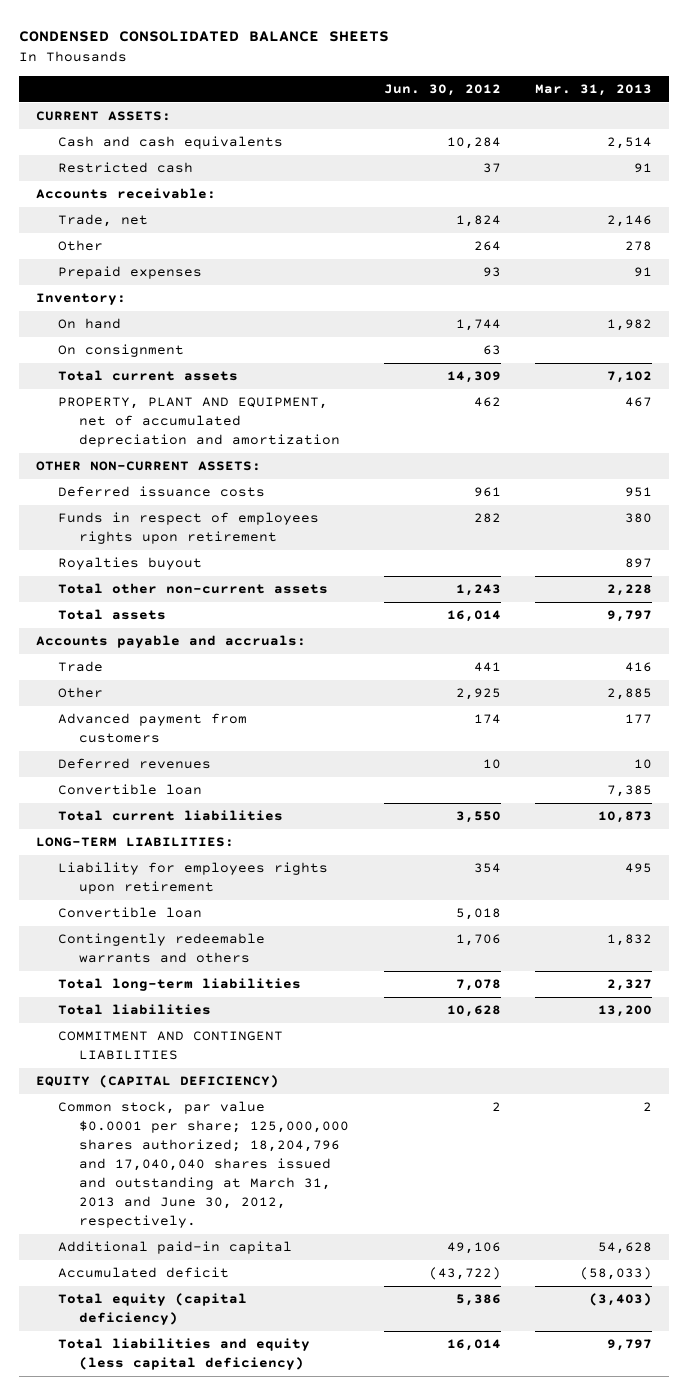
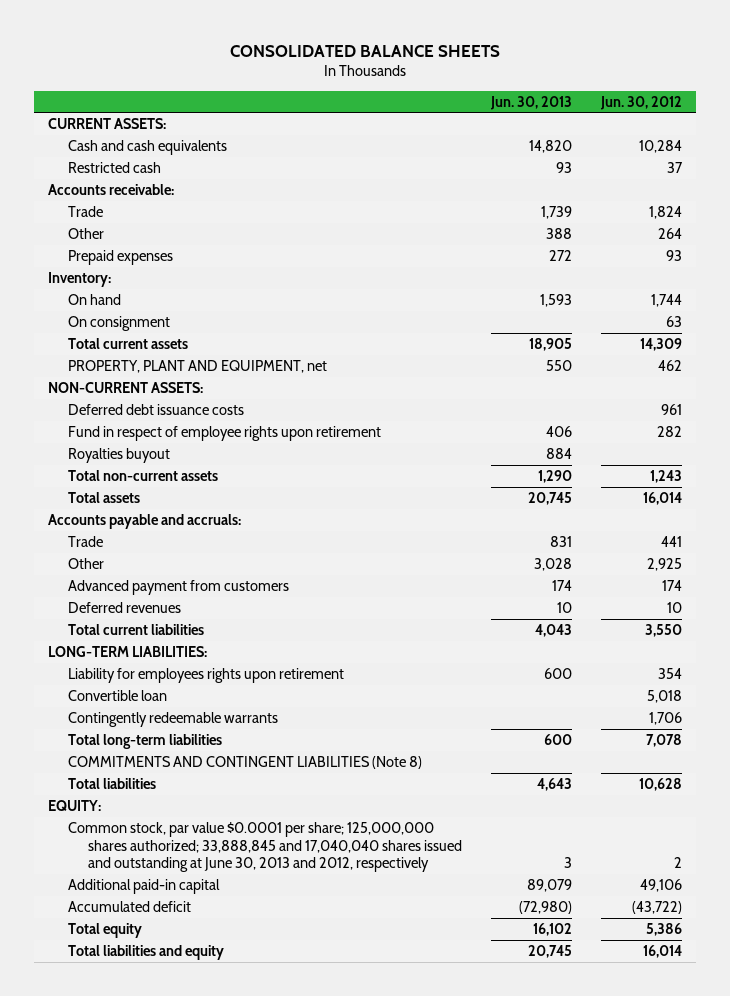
[18,31,389,43] CONDENSED CONSOLIDATED BALANCE SHEETS -> [230,44,501,57] CONSOLIDATED BALANCE SHEETS
[535,83,653,96] Mar. 31, 2013 -> none
none -> [489,95,572,110] Jun. 30, 2013
[57,214,148,228] Trade, net -> [68,205,104,217] Trade
[57,397,341,448] PROPERTY, PLANT AND EQUIPMENT, net of accumulated depreciation and amortization -> [68,359,328,373] PROPERTY, PLANT AND EQUIPMENT, net
[35,461,261,472] OTHER NON-CURRENT ASSETS: -> [48,381,204,393] NON-CURRENT ASSETS:
[57,486,265,498] Deferred issuance costs -> [68,403,245,415] Deferred debt issuance costs
[57,512,319,545] Funds in respect of employees rights upon retirement -> [68,425,382,441] Fund in respect of employee rights upon retirement
[57,583,328,595] Total other non-current assets -> [68,469,219,481] Total non-current assets
[57,784,202,796] Convertible loan -> none
[57,933,265,964] Contingently redeemable warrants and others -> [68,711,279,727] Contingently redeemable warrants
none -> [68,755,423,769] COMMITMENTS AND CONTINGENT LIABILITIES (Note 8)
[57,1031,283,1061] COMMITMENT AND CONTINGENT LIABILITIES -> none
[35,1075,279,1089] EQUITY (CAPITAL DEFICIENCY) -> [48,799,102,811] EQUITY:
[57,1101,350,1228] Common stock, par value $0.0001 per share; 125,000,000 shares authorized; 18,204,796 and 17,040,040 shares issued and outstanding at March 31, 2013 and June 30, 2012, respectively. -> [68,821,462,873] Common stock, par value $0.0001 per share; 125,000,000 shares authorized; 33,888,845 and 17,040,040 shares issued and outstanding at June 30, 2013 and 2012, respectively
[57,1293,247,1326] Total equity (capital deficiency) -> [68,922,143,938] Total equity
[57,1338,310,1371] Total liabilities and equity (less capital deficiency) -> [68,944,225,960] Total liabilities and equity

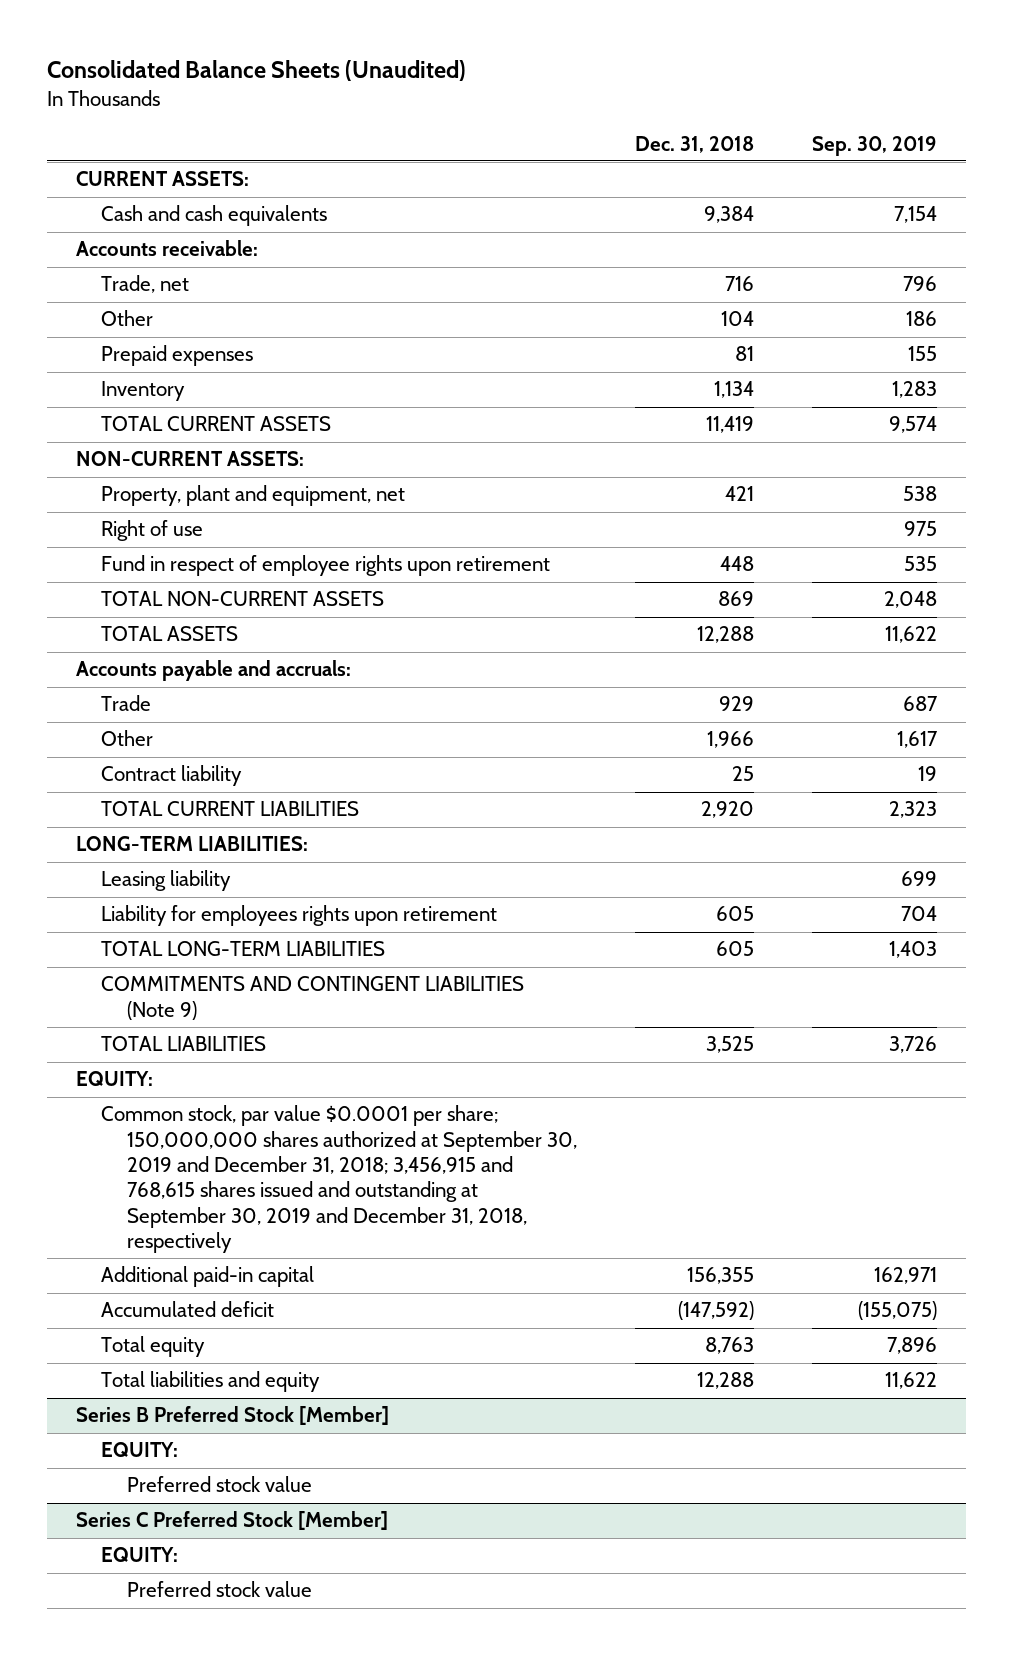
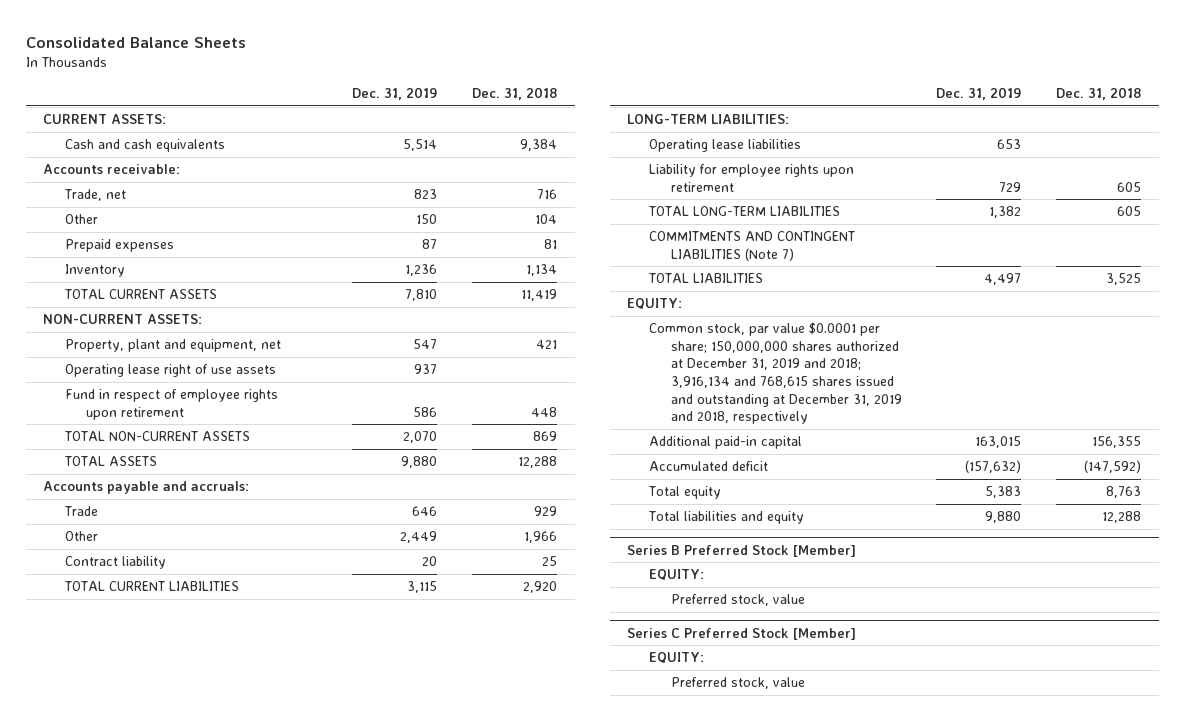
[46,60,466,82] Consolidated Balance Sheets (Unaudited) -> [25,36,246,48] Consolidated Balance Sheets
[811,135,937,156] Sep. 30, 2019 -> none
none -> [352,87,438,101] Dec. 31, 2019
[101,520,204,542] Right of use -> [64,364,276,378] Operating lease right of use assets
[101,870,232,892] Leasing liability -> [649,139,802,153] Operating lease liabilities
[101,905,498,927] Liability for employees rights upon retirement -> [649,164,855,192] Liability for employee rights upon retirement
[101,976,525,1020] COMMITMENTS AND CONTINGENT LIABILITIES (Note 9) -> [649,231,856,261] COMMITMENTS AND CONTINGENT LIABILITIES (Note 7)
[101,1105,577,1254] Common stock, par value $0.0001 per share; 150,000,000 shares authorized at September 30, 2019 and December 31, 2018; 3,456,915 and 768,615 shares issued and outstanding at September 30, 2019 and December 31, 2018, respectively -> [649,322,902,425] Common stock, par value $0.0001 per share; 150,000,000 shares authorized at December 31, 2019 and 2018; 3,916,134 and 768,615 shares issued and outstanding at December 31, 2019 and 2018, respectively
[126,1476,312,1493] Preferred stock value -> [670,594,805,607] Preferred stock, value
[126,1581,312,1598] Preferred stock value -> [670,677,805,690] Preferred stock, value

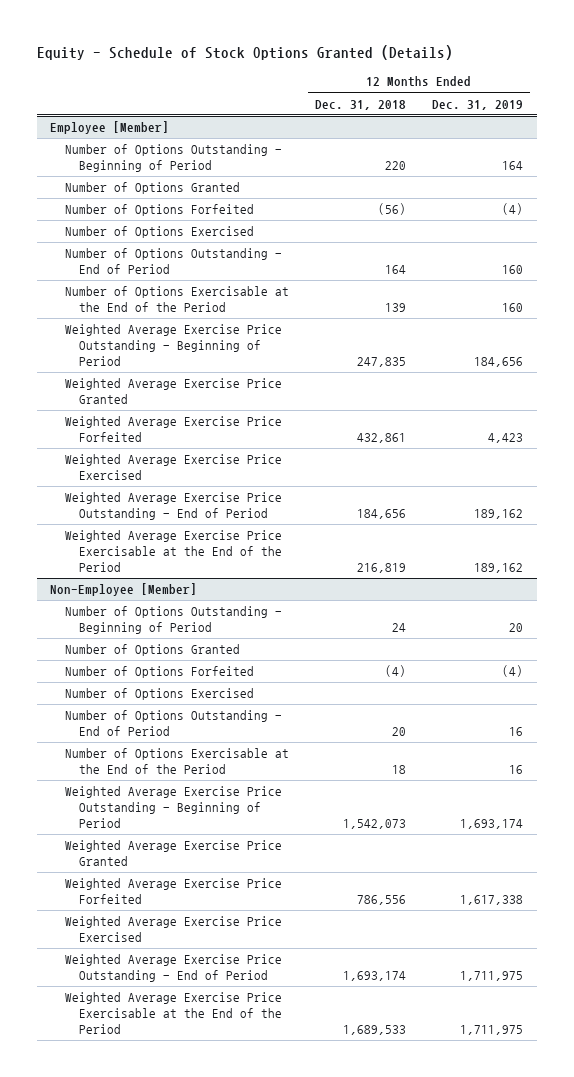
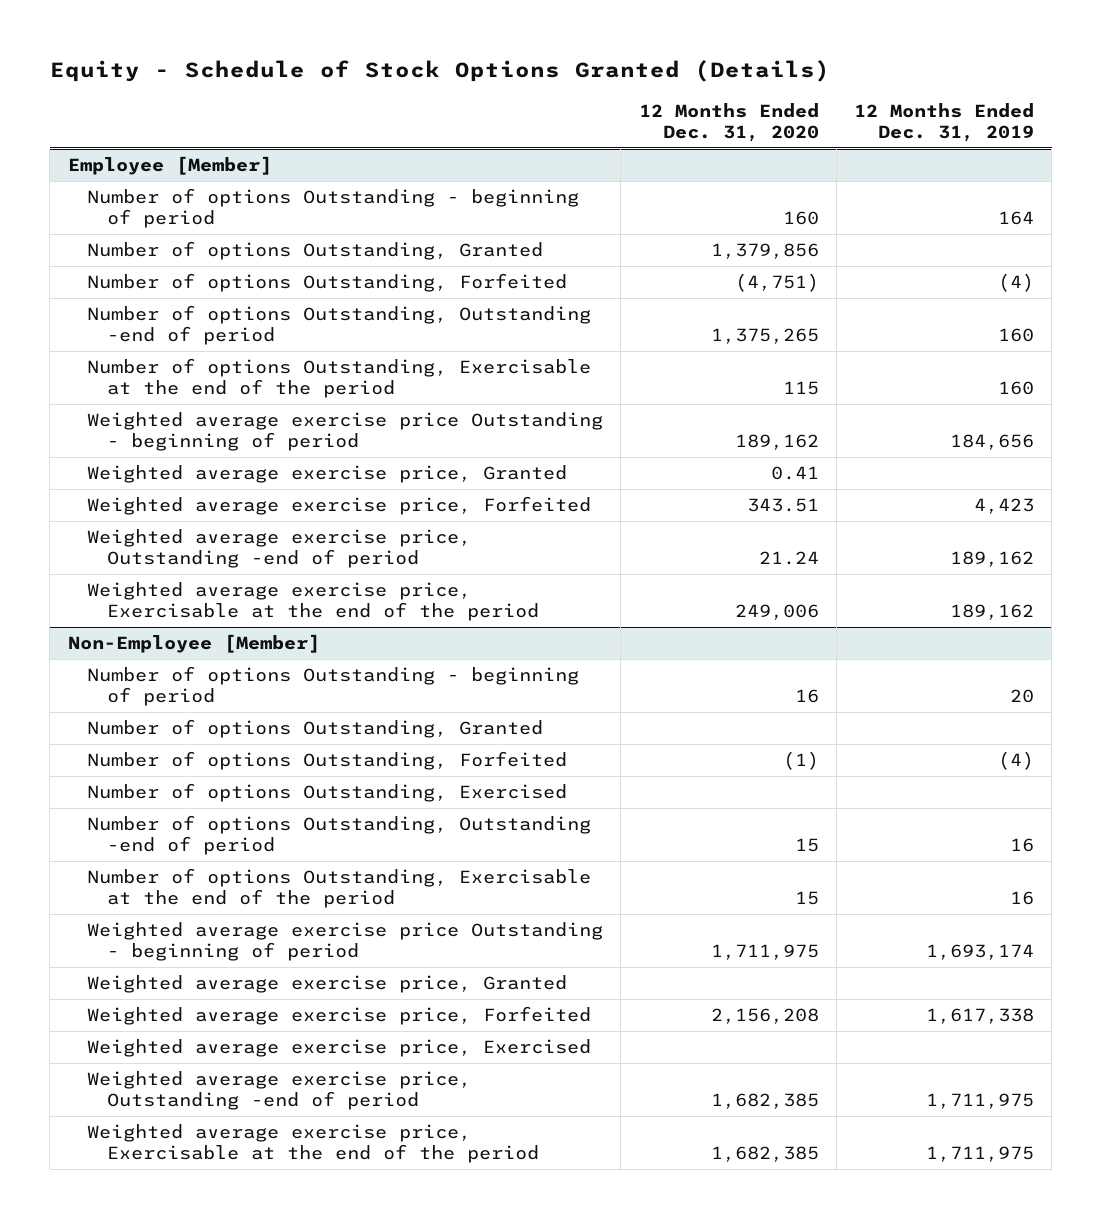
[314,99,406,110] Dec. 31, 2018 -> none
none -> [638,102,819,143] 12 Months Ended Dec. 31, 2020
[64,226,254,239] Number of Options Exercised -> none
[64,454,282,480] Weighted Average Exercise Price Exercised -> none
[64,144,282,172] Number of Options Outstanding - Beginning of Period -> [87,187,580,229] Number of options Outstanding - beginning of period
[64,182,240,195] Number of Options Granted -> [87,240,544,260] Number of options Outstanding, Granted
[64,204,254,217] Number of Options Forfeited -> [87,272,568,292] Number of options Outstanding, Forfeited
[64,248,282,274] Number of Options Outstanding - End of Period -> [87,304,592,346] Number of options Outstanding, Outstanding -end of period
[64,286,289,312] Number of Options Exercisable at the End of the Period -> [87,357,592,399] Number of options Outstanding, Exercisable at the end of the period
[64,324,282,366] Weighted Average Exercise Price Outstanding - Beginning of Period -> [87,411,604,452] Weighted average exercise price Outstanding - beginning of period
[64,378,282,404] Weighted Average Exercise Price Granted -> [87,464,568,483] Weighted average exercise price, Granted
[64,416,282,442] Weighted Average Exercise Price Forfeited -> [87,495,592,515] Weighted average exercise price, Forfeited
[64,492,282,520] Weighted Average Exercise Price Outstanding - End of Period -> [87,528,472,569] Weighted average exercise price, Outstanding -end of period
[64,530,282,572] Weighted Average Exercise Price Exercisable at the End of the Period -> [87,581,539,622] Weighted average exercise price, Exercisable at the end of the period
[64,606,282,634] Number of Options Outstanding - Beginning of Period -> [87,665,580,707] Number of options Outstanding - beginning of period
[64,644,240,657] Number of Options Granted -> [87,718,544,738] Number of options Outstanding, Granted
[64,666,254,679] Number of Options Forfeited -> [87,750,568,770] Number of options Outstanding, Forfeited
[64,688,254,701] Number of Options Exercised -> [87,782,568,802] Number of options Outstanding, Exercised
[64,710,282,736] Number of Options Outstanding - End of Period -> [87,814,592,856] Number of options Outstanding, Outstanding -end of period
[64,748,289,774] Number of Options Exercisable at the End of the Period -> [87,867,592,909] Number of options Outstanding, Exercisable at the end of the period
[64,786,282,828] Weighted Average Exercise Price Outstanding - Beginning of Period -> [87,921,604,962] Weighted average exercise price Outstanding - beginning of period
[64,840,282,866] Weighted Average Exercise Price Granted -> [87,974,568,993] Weighted average exercise price, Granted
[64,878,282,904] Weighted Average Exercise Price Forfeited -> [87,1005,592,1025] Weighted average exercise price, Forfeited
[64,916,282,942] Weighted Average Exercise Price Exercised -> [87,1038,592,1057] Weighted average exercise price, Exercised
[64,954,282,982] Weighted Average Exercise Price Outstanding - End of Period -> [87,1070,472,1111] Weighted average exercise price, Outstanding -end of period
[64,992,282,1034] Weighted Average Exercise Price Exercisable at the End of the Period -> [87,1123,539,1164] Weighted average exercise price, Exercisable at the end of the period

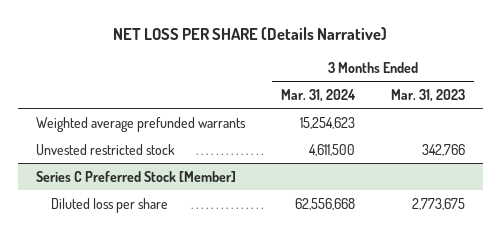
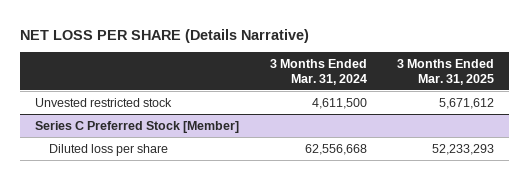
[390,88,465,102] Mar. 31, 2023 -> none
none -> [396,58,494,85] 3 Months Ended Mar. 31, 2025
[35,116,246,132] Weighted average prefunded warrants -> none

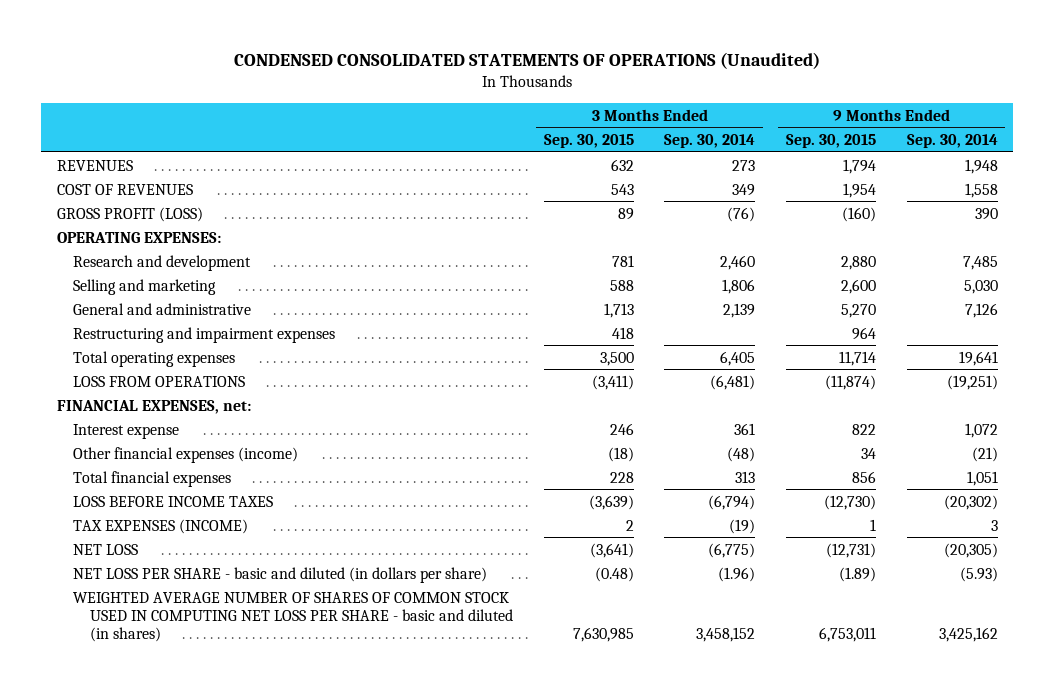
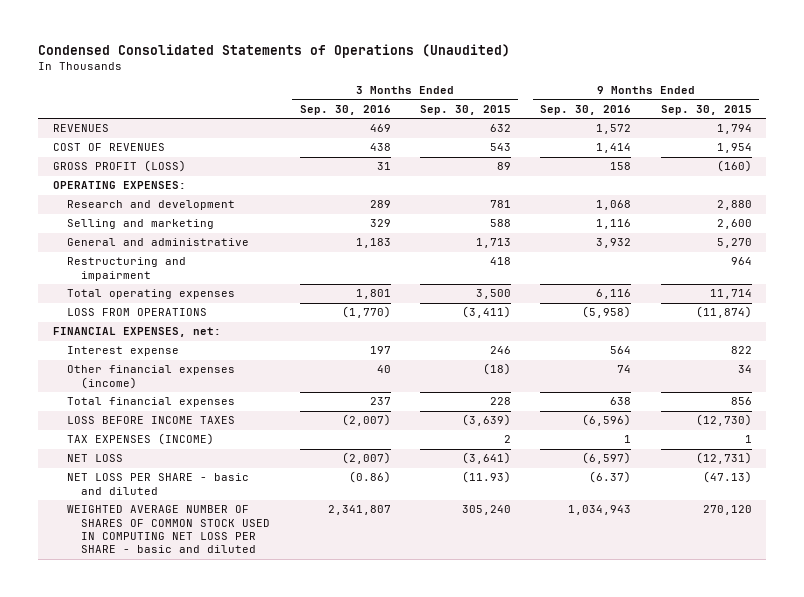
[234,51,821,69] CONDENSED CONSOLIDATED STATEMENTS OF OPERATIONS (Unaudited) -> [38,44,511,59] Condensed Consolidated Statements of Operations (Unaudited)
[664,134,756,149] Sep. 30, 2014 -> none
[906,134,998,149] Sep. 30, 2014 -> none
none -> [299,105,391,116] Sep. 30, 2016
none -> [540,105,632,116] Sep. 30, 2016
[73,326,336,343] Restructuring and impairment expenses -> [66,257,186,281] Restructuring and impairment
[73,566,488,583] NET LOSS PER SHARE - basic and diluted (in dollars per share) -> [66,473,249,495] NET LOSS PER SHARE - basic and diluted
[594,566,634,582] (0.48) -> [461,471,511,484] (11.93)
[839,566,877,582] (1.89) -> [702,471,752,484] (47.13)
[73,591,514,643] WEIGHTED AVERAGE NUMBER OF SHARES OF COMMON STOCK USED IN COMPUTING NET LOSS PER SHARE - basic and diluted (in shares) -> [66,505,271,554] WEIGHTED AVERAGE NUMBER OF SHARES OF COMMON STOCK USED IN COMPUTING NET LOSS PER SHARE - basic and diluted
[572,627,634,643] 7,630,985 -> [461,505,511,516] 305,240
[819,627,877,643] 6,753,011 -> [702,505,752,516] 270,120

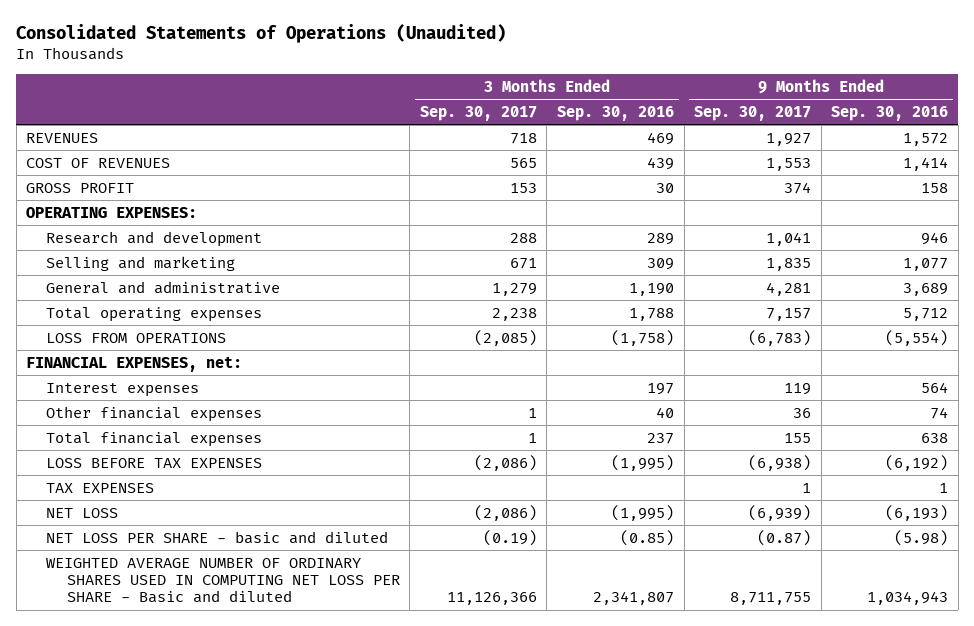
[38,44,511,59] Condensed Consolidated Statements of Operations (Unaudited) -> [16,24,507,44] Consolidated Statements of Operations (Unaudited)
[419,105,511,116] Sep. 30, 2015 -> none
[660,105,752,116] Sep. 30, 2015 -> none
none -> [419,105,537,121] Sep. 30, 2017
none -> [694,105,812,121] Sep. 30, 2017
[369,143,391,152] 438 -> [646,156,674,170] 439
[52,160,186,173] GROSS PROFIT (LOSS) -> [26,182,135,193] GROSS PROFIT
[376,162,391,171] 31 -> [655,182,674,193] 30
[66,257,186,281] Restructuring and impairment -> none
[596,200,632,211] 1,068 -> [921,231,949,245] 946
[369,219,391,228] 329 -> [646,257,674,270] 309
[596,219,632,230] 1,116 -> [903,257,949,271] 1,077
[355,238,391,249] 1,183 -> [628,282,674,296] 1,190
[596,238,632,249] 3,932 -> [903,282,949,296] 3,689
[355,289,391,300] 1,801 -> [628,307,674,321] 1,788
[596,289,632,300] 6,116 -> [903,307,949,321] 5,712
[341,306,391,319] (1,770) -> [610,329,674,346] (1,758)
[582,306,632,319] (5,958) -> [885,329,949,346] (5,554)
[66,346,179,357] Interest expense -> [46,382,200,397] Interest expenses
[66,365,235,389] Other financial expenses (income) -> [46,405,263,422] Other financial expenses
[66,416,235,425] LOSS BEFORE INCOME TAXES -> [46,457,263,468] LOSS BEFORE TAX EXPENSES
[341,414,391,427] (2,007) -> [610,454,674,471] (1,995)
[582,414,632,427] (6,596) -> [885,454,949,471] (6,192)
[66,433,214,446] TAX EXPENSES (INCOME) -> [46,482,155,493] TAX EXPENSES
[341,452,391,465] (2,007) -> [610,504,674,521] (1,995)
[582,452,632,465] (6,597) -> [885,504,949,521] (6,193)
[348,471,391,484] (0.86) -> [619,529,674,546] (0.85)
[589,471,632,484] (6.37) -> [894,529,949,546] (5.98)
[66,505,271,554] WEIGHTED AVERAGE NUMBER OF SHARES OF COMMON STOCK USED IN COMPUTING NET LOSS PER SHARE - basic and diluted -> [46,557,400,604] WEIGHTED AVERAGE NUMBER OF ORDINARY SHARES USED IN COMPUTING NET LOSS PER SHARE - Basic and diluted

